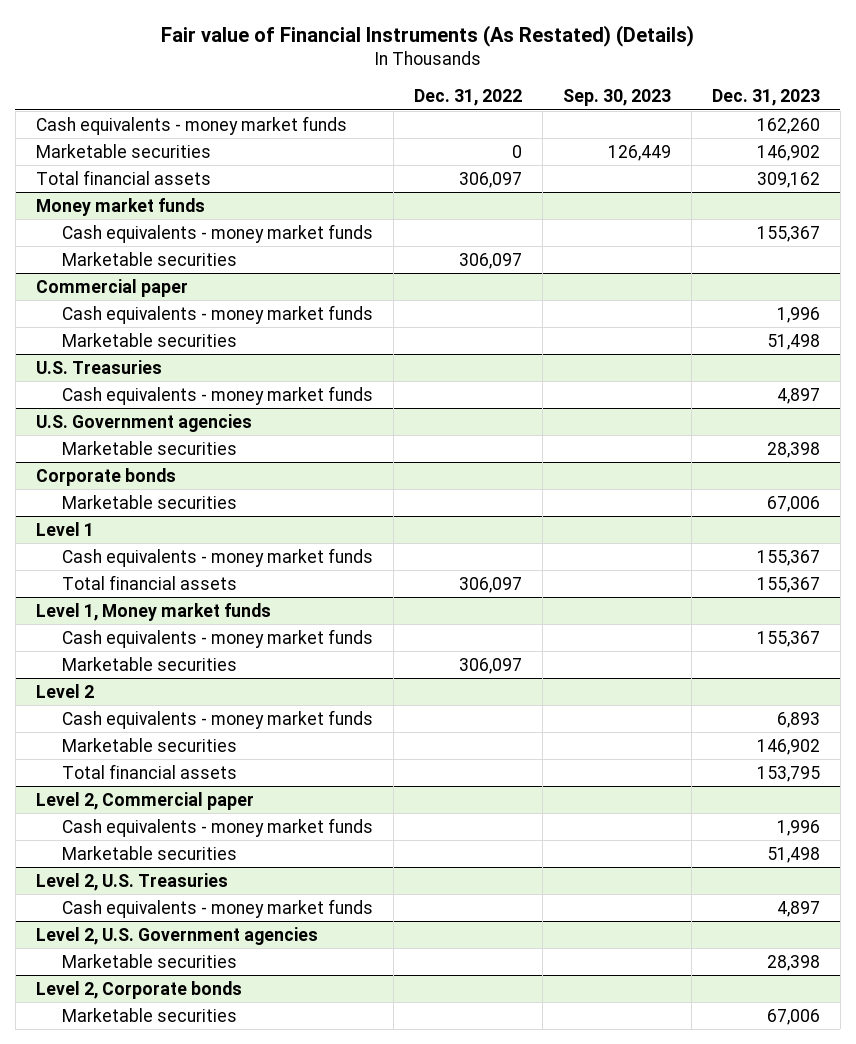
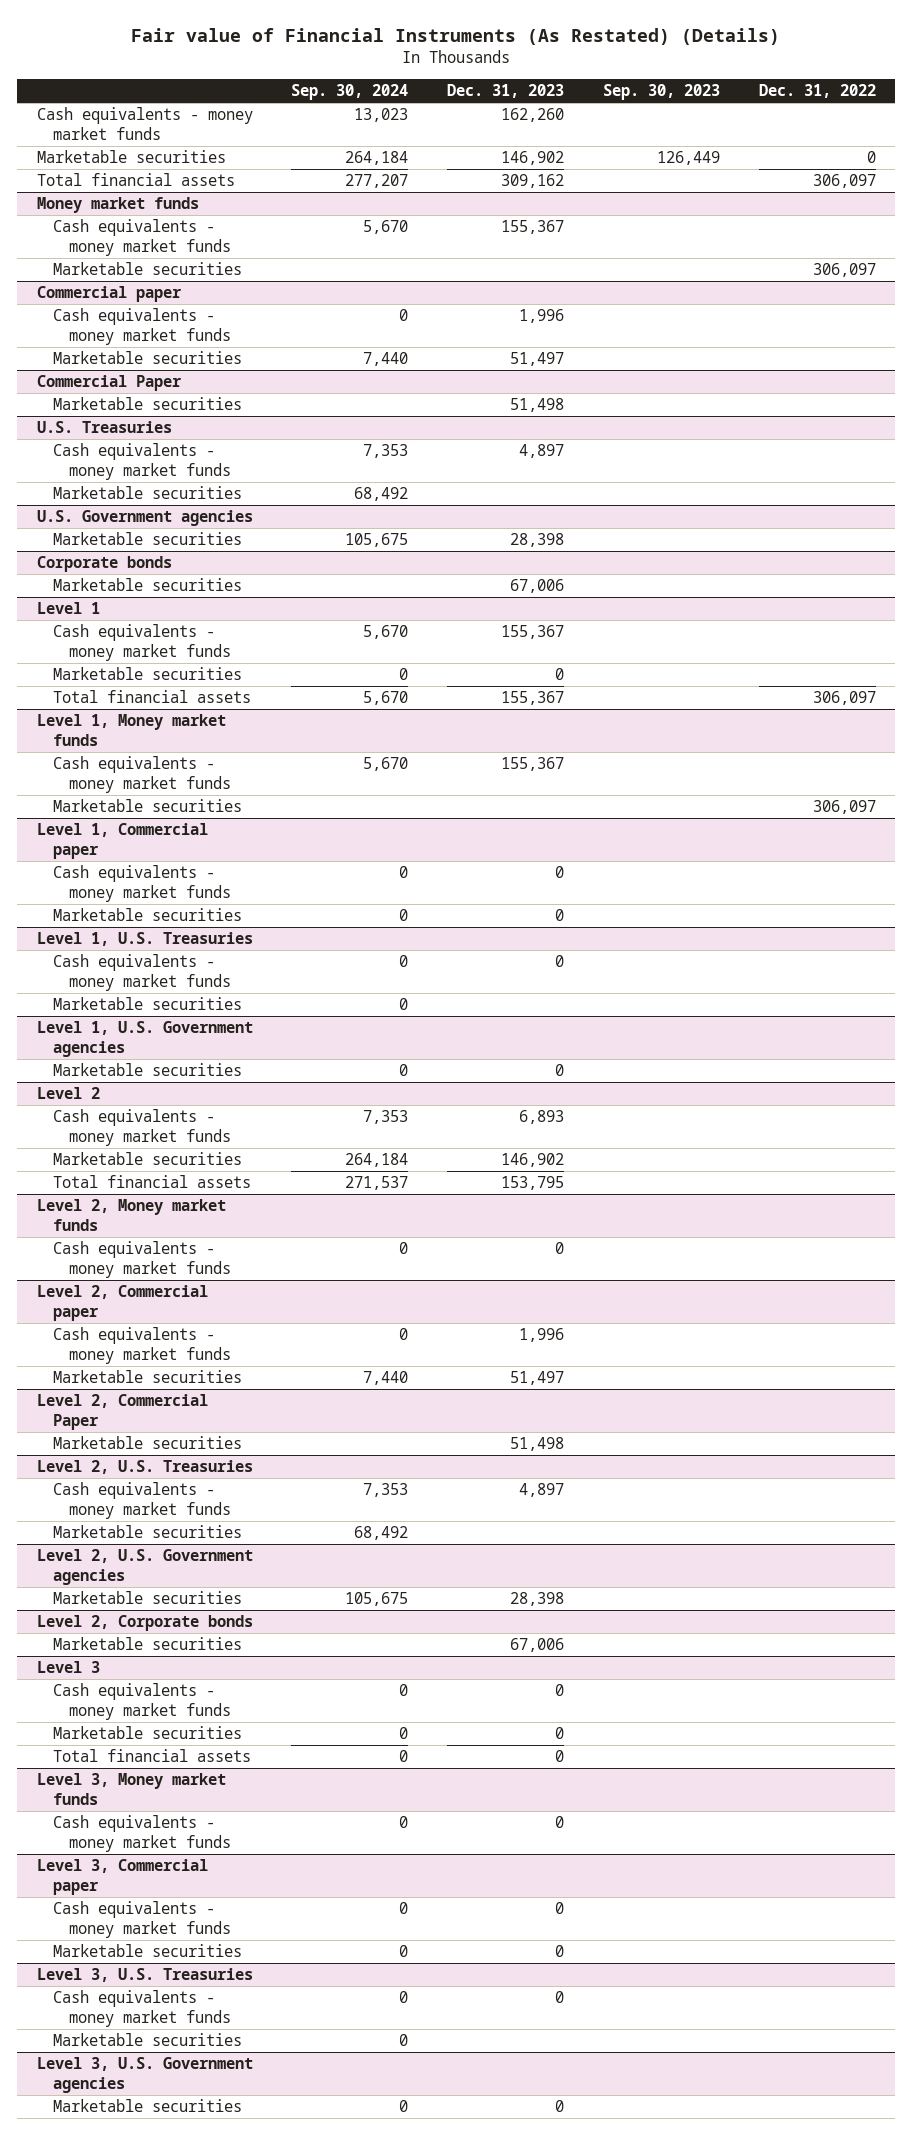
none -> [291,84,409,101] Sep. 30, 2024
none -> [53,351,243,365] Marketable securities
none -> [36,375,182,392] Commercial Paper
none -> [53,486,243,500] Marketable securities
none -> [53,667,243,681] Marketable securities
none -> [36,823,208,859] Level 1, Commercial paper
none -> [53,865,232,902] Cash equivalents - money market funds
none -> [53,908,243,922] Marketable securities
none -> [36,932,253,947] Level 1, U.S. Treasuries
none -> [53,954,232,991] Cash equivalents - money market funds
none -> [53,997,243,1011] Marketable securities
none -> [36,1021,253,1057] Level 1, U.S. Government agencies
none -> [53,1063,243,1077] Marketable securities
none -> [36,1199,226,1231] Level 2, Money market funds
none -> [53,1241,232,1278] Cash equivalents - money market funds
none -> [53,1370,243,1384] Marketable securities
none -> [36,1394,208,1430] Level 2, Commercial Paper
none -> [53,1525,243,1539] Marketable securities
none -> [36,1661,100,1674] Level 3
none -> [53,1683,232,1720] Cash equivalents - money market funds
none -> [53,1726,243,1740] Marketable securities
none -> [53,1749,252,1763] Total financial assets
none -> [36,1773,226,1805] Level 3, Money market funds
none -> [53,1815,232,1852] Cash equivalents - money market funds
none -> [36,1859,208,1895] Level 3, Commercial paper
none -> [53,1901,232,1938] Cash equivalents - money market funds
none -> [53,1944,243,1958] Marketable securities
none -> [36,1968,253,1983] Level 3, U.S. Treasuries
none -> [53,1990,232,2027] Cash equivalents - money market funds
none -> [53,2033,243,2047] Marketable securities
none -> [36,2057,253,2093] Level 3, U.S. Government agencies
none -> [53,2099,243,2113] Marketable securities

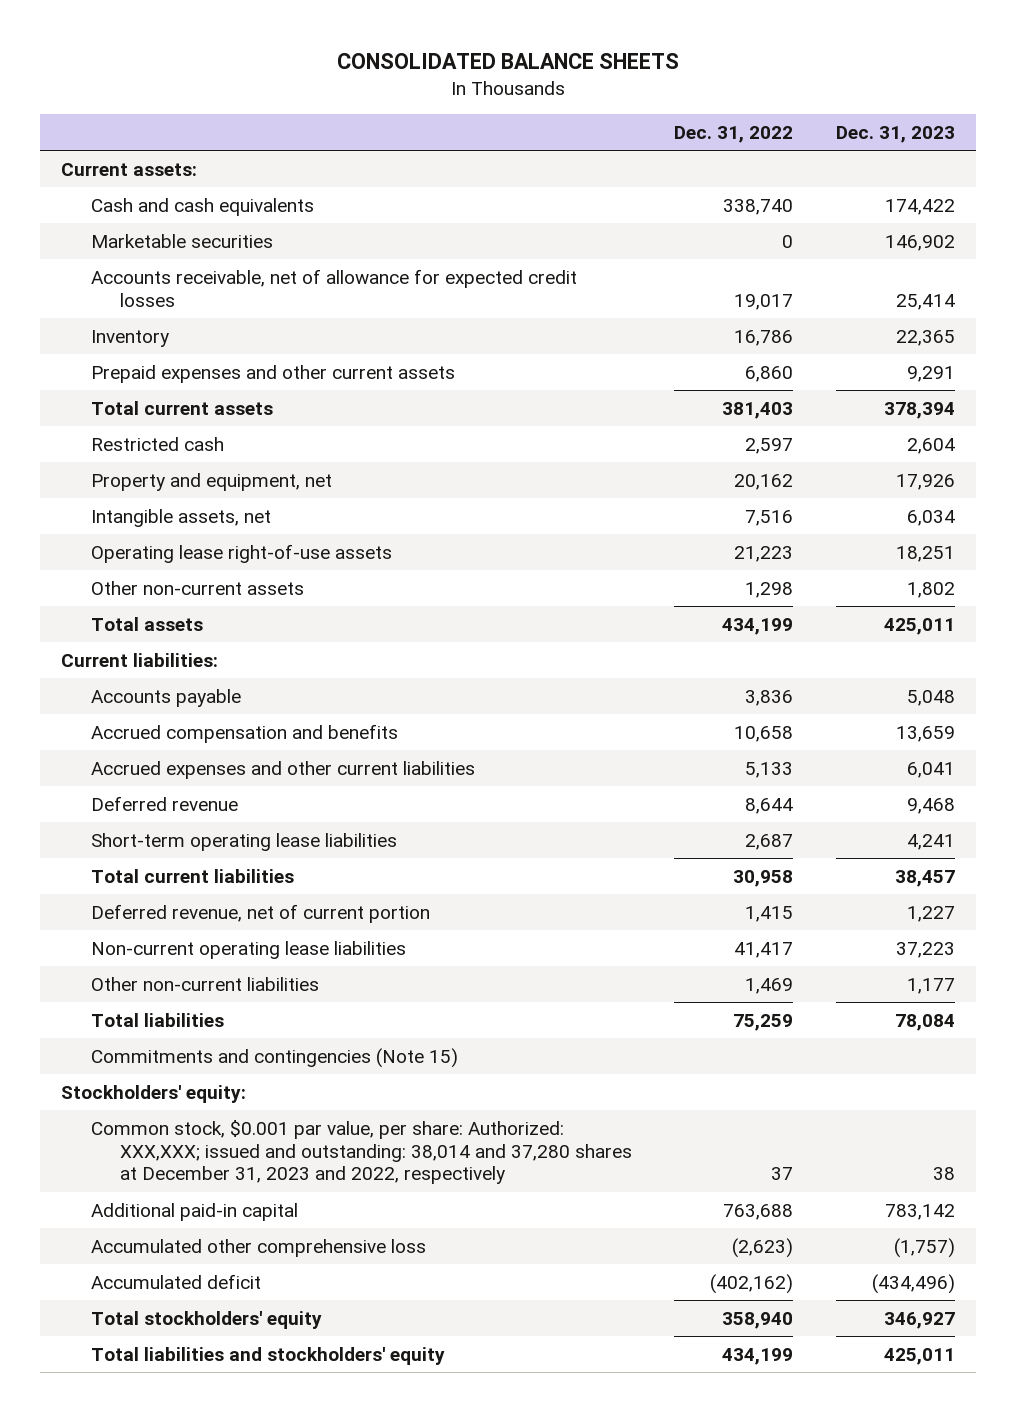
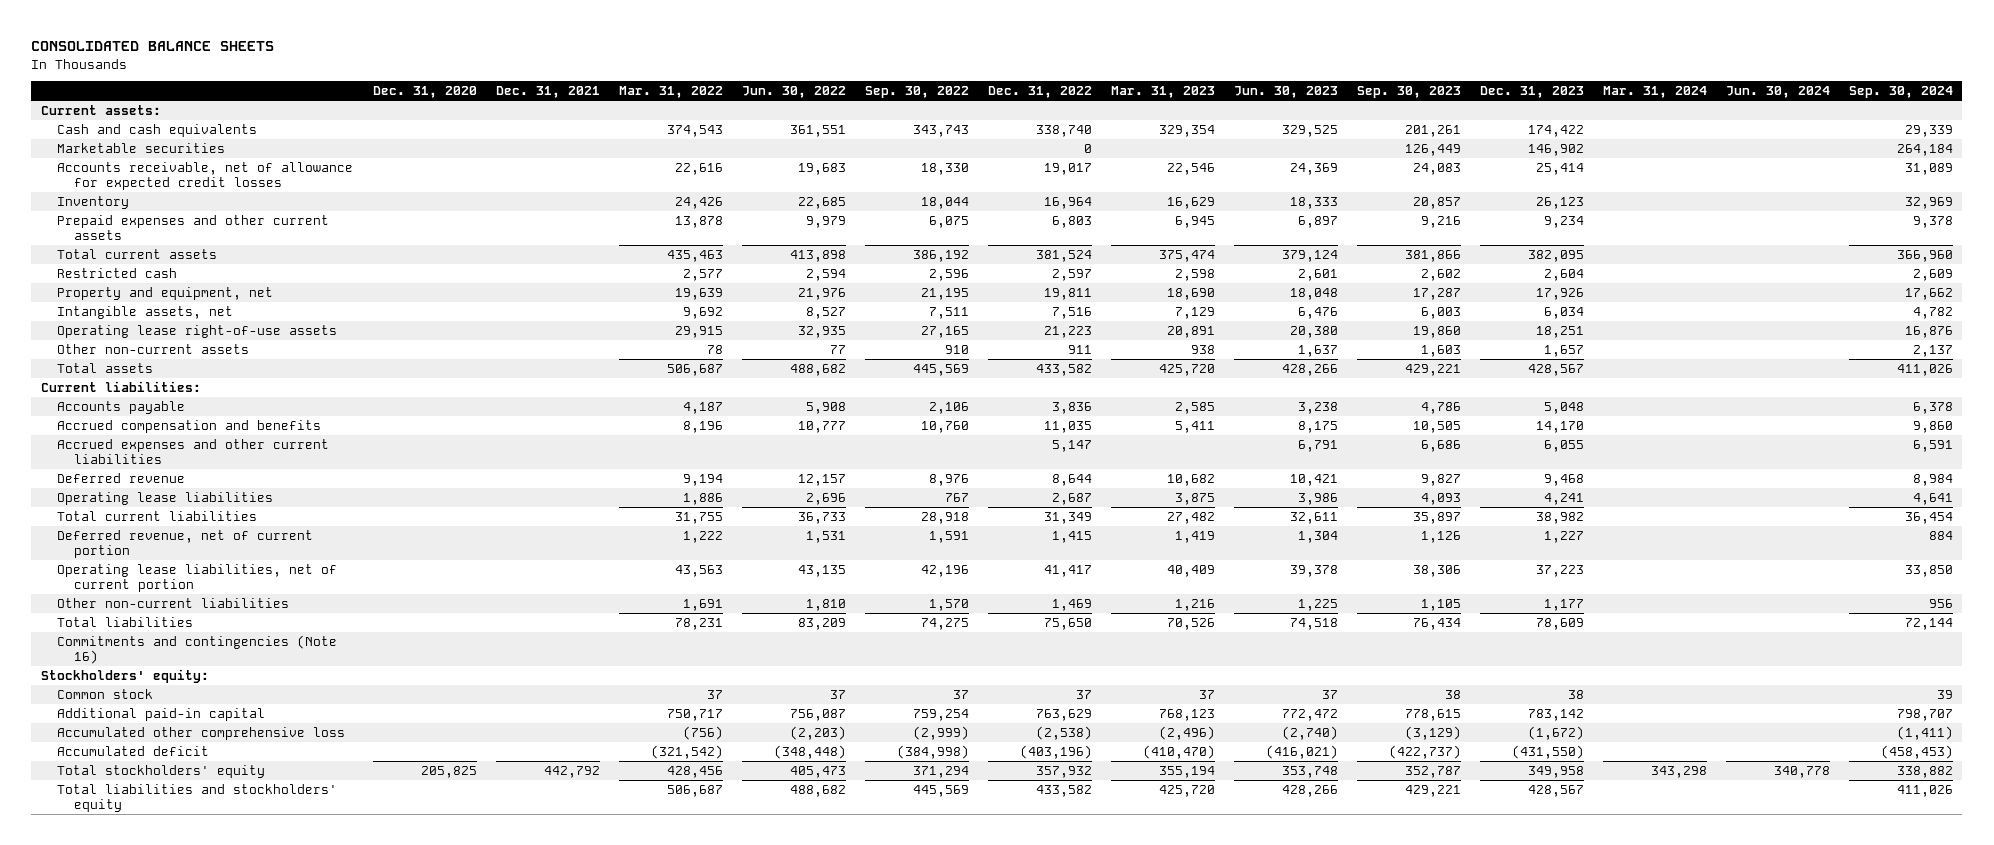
none -> [372,86,477,99] Dec. 31, 2020
none -> [495,86,600,99] Dec. 31, 2021
none -> [618,86,723,99] Mar. 31, 2022
none -> [741,86,846,99] Jun. 30, 2022
none -> [864,86,969,99] Sep. 30, 2022
none -> [1110,86,1215,99] Mar. 31, 2023
none -> [1233,86,1338,99] Jun. 30, 2023
none -> [1356,86,1461,99] Sep. 30, 2023
none -> [1602,86,1707,99] Mar. 31, 2024
none -> [1725,86,1830,99] Jun. 30, 2024
none -> [1848,86,1953,99] Sep. 30, 2024
[734,329,794,346] 16,786 -> [1043,196,1092,209] 16,964
[895,329,955,346] 22,365 -> [1535,196,1584,209] 26,123
[745,365,794,382] 6,860 -> [1051,215,1092,228] 6,803
[906,365,955,382] 9,291 -> [1543,215,1584,228] 9,234
[722,401,794,419] 381,403 -> [1035,249,1092,262] 381,524
[883,401,955,419] 378,394 -> [1527,249,1584,262] 382,095
[734,473,794,490] 20,162 -> [1043,287,1092,300] 19,811
[745,581,794,598] 1,298 -> [1067,344,1092,354] 911
[906,581,955,598] 1,802 -> [1543,344,1584,357] 1,657
[722,617,794,635] 434,199 -> [1035,363,1092,376] 433,582
[883,617,955,635] 425,011 -> [1527,363,1584,376] 428,567
[734,725,794,742] 10,658 -> [1043,420,1092,433] 11,035
[895,725,955,742] 13,659 -> [1535,420,1584,433] 14,170
[745,761,794,778] 5,133 -> [1051,439,1092,452] 5,147
[906,761,955,778] 6,041 -> [1543,439,1584,452] 6,055
[90,832,397,851] Short-term operating lease liabilities -> [57,491,274,505] Operating lease liabilities
[733,869,794,887] 30,958 -> [1043,511,1092,524] 31,349
[894,869,955,887] 38,457 -> [1535,511,1584,524] 38,982
[90,940,406,959] Non-current operating lease liabilities -> [57,563,338,592] Operating lease liabilities, net of current portion
[733,1013,794,1031] 75,259 -> [1043,617,1092,630] 75,650
[894,1013,955,1031] 78,084 -> [1535,617,1584,630] 78,609
[90,1047,458,1068] Commitments and contingencies (Note 15) -> [57,634,338,664] Commitments and contingencies (Note 16)
[90,1119,632,1185] Common stock, $0.001 par value, per share: Authorized: XXX,XXX; issued and outstanding: 38,014 and 37,280 shares at December 31, 2023 and 2022, respectively -> [57,688,154,699] Common stock
[723,1203,794,1220] 763,688 -> [1035,708,1092,721] 763,629
[732,1237,794,1258] (2,623) -> [1035,725,1092,740] (2,538)
[893,1237,955,1258] (1,757) -> [1527,725,1584,740] (1,672)
[710,1273,794,1294] (402,162) -> [1019,744,1092,759] (403,196)
[871,1273,955,1294] (434,496) -> [1511,744,1584,759] (431,550)
[722,1311,794,1329] 358,940 -> [1035,765,1092,778] 357,932
[883,1311,955,1329] 346,927 -> [1527,765,1584,778] 349,958
[722,1347,794,1365] 434,199 -> [1035,784,1092,797] 433,582
[883,1347,955,1365] 425,011 -> [1527,784,1584,797] 428,567

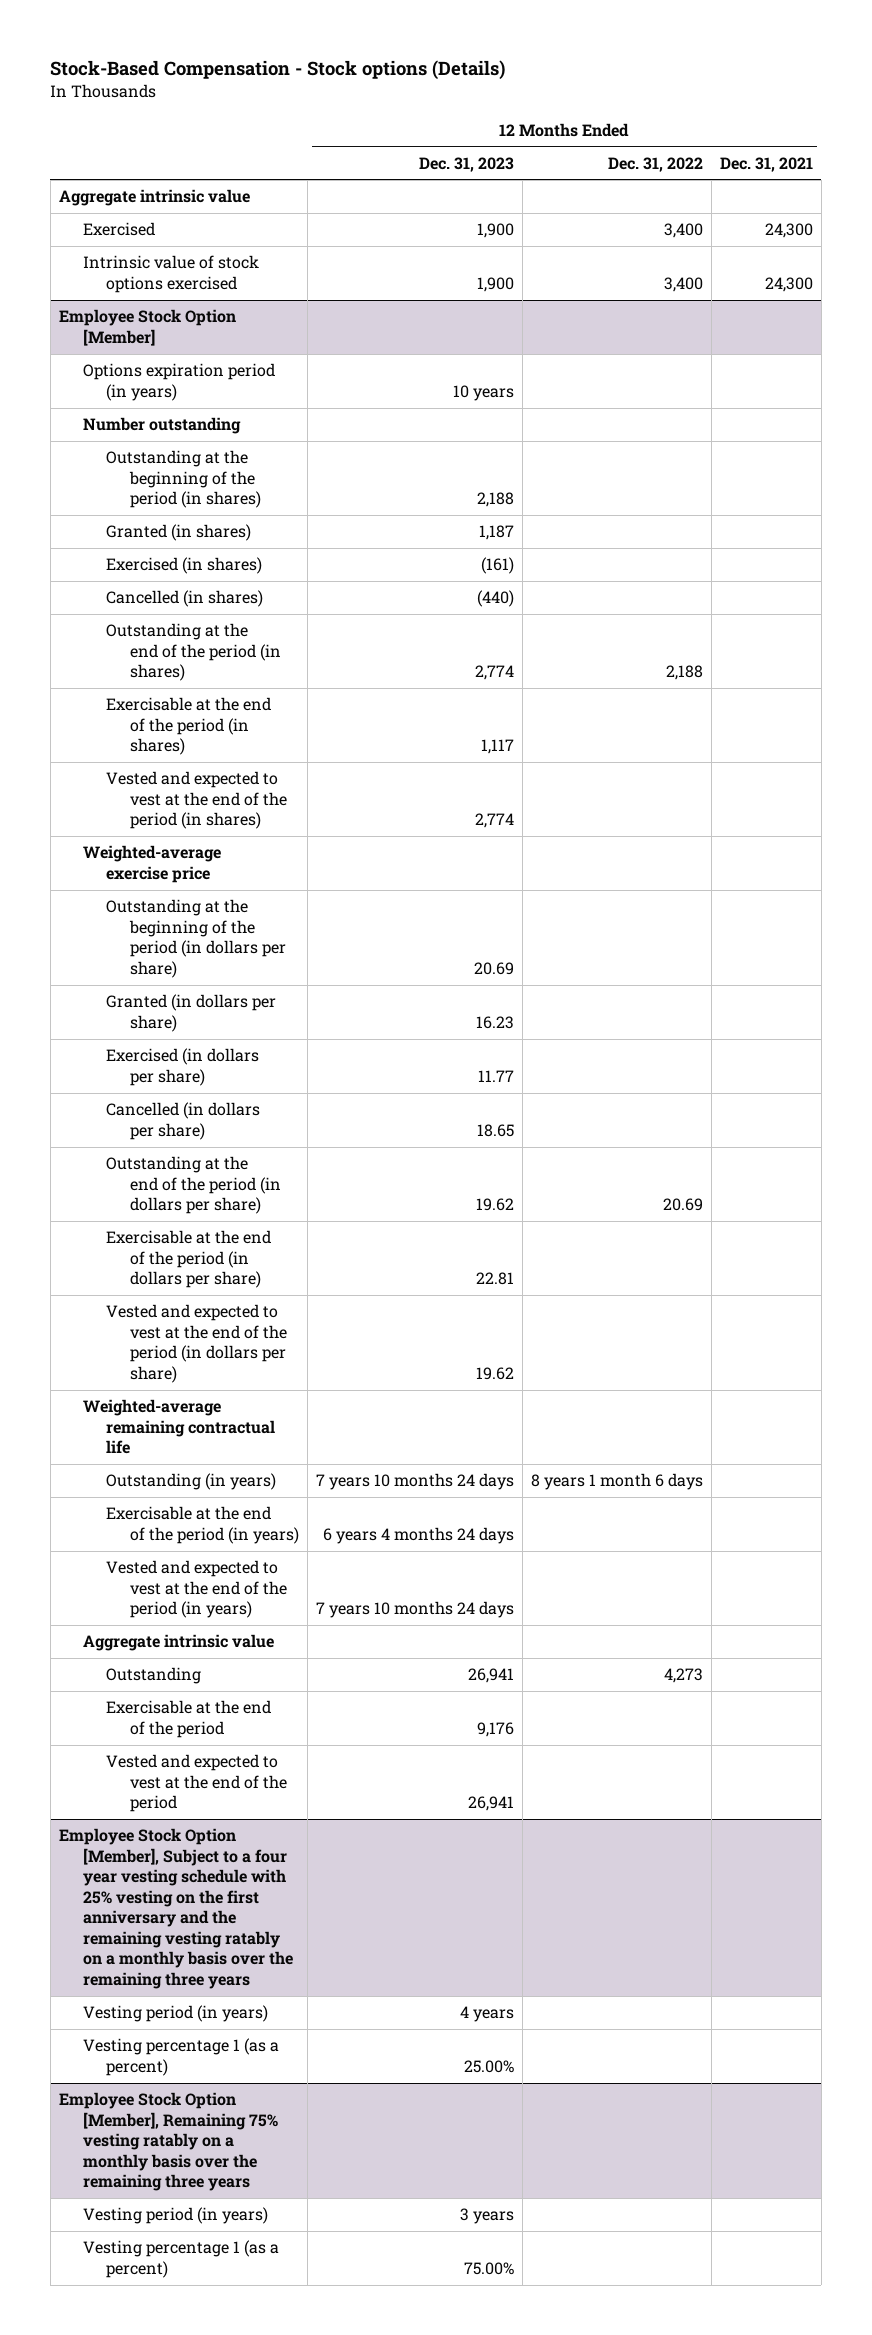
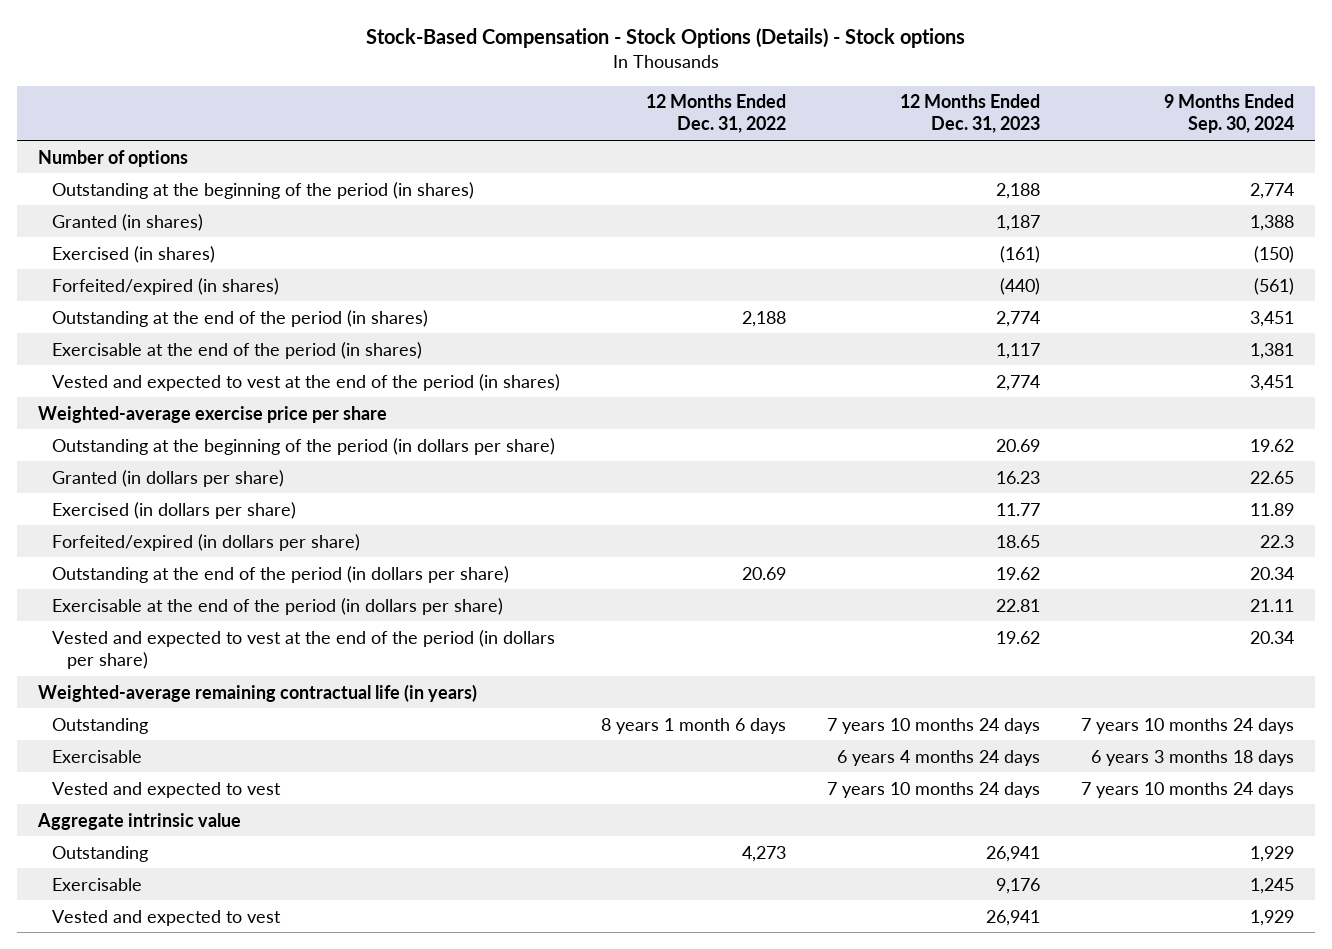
[50,60,506,81] Stock-Based Compensation - Stock options (Details) -> [366,28,966,49] Stock-Based Compensation - Stock Options (Details) - Stock options
[719,156,813,172] Dec. 31, 2021 -> none
none -> [1164,94,1295,134] 9 Months Ended Sep. 30, 2024
[58,189,250,207] Aggregate intrinsic value -> none
[82,222,155,237] Exercised -> none
[82,255,259,293] Intrinsic value of stock options exercised -> none
[58,309,236,346] Employee Stock Option [Member] -> none
[82,363,275,401] Options expiration period (in years) -> none
[82,417,241,435] Number outstanding -> [37,149,188,167] Number of options
[106,590,264,608] Cancelled (in shares) -> [52,277,280,295] Forfeited/expired (in shares)
[82,845,221,883] Weighted-average exercise price -> [37,405,387,423] Weighted-average exercise price per share
[106,1102,261,1140] Cancelled (in dollars per share) -> [52,533,361,551] Forfeited/expired (in dollars per share)
[82,1399,276,1455] Weighted-average remaining contractual life -> [37,683,477,702] Weighted-average remaining contractual life (in years)
[106,1473,277,1491] Outstanding (in years) -> [52,717,149,734] Outstanding
[106,1506,299,1544] Exercisable at the end of the period (in years) -> [52,749,143,763] Exercisable
[106,1560,287,1619] Vested and expected to vest at the end of the period (in years) -> [52,781,282,798] Vested and expected to vest
[58,1828,293,1990] Employee Stock Option [Member], Subject to a four year vesting schedule with 25% vesting on the first anniversary and the remaining vesting ratably on a monthly basis over the remaining three years -> none
[82,2005,268,2023] Vesting period (in years) -> none
[82,2038,279,2076] Vesting percentage 1 (as a percent) -> none
[58,2092,278,2192] Employee Stock Option [Member], Remaining 75% vesting ratably on a monthly basis over the remaining three years -> none
[82,2207,268,2225] Vesting period (in years) -> none
[82,2240,279,2278] Vesting percentage 1 (as a percent) -> none
[106,1700,272,1738] Exercisable at the end of the period -> [52,877,143,891] Exercisable
[106,1754,287,1813] Vested and expected to vest at the end of the period -> [52,909,282,926] Vested and expected to vest

